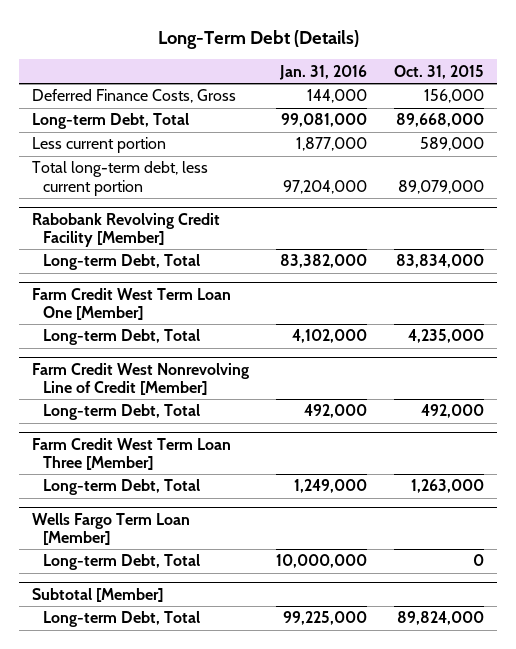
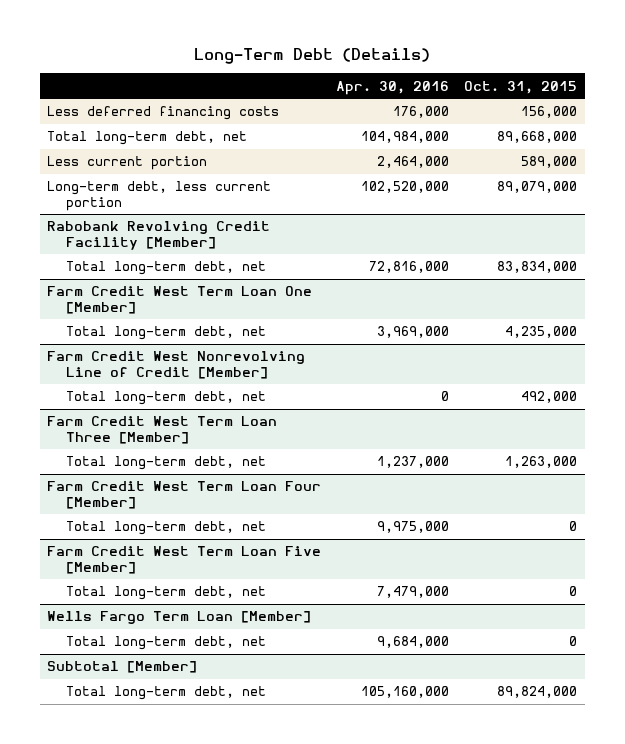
[279,64,368,80] Jan. 31, 2016 -> none
none -> [336,80,450,95] Apr. 30, 2016
[32,89,237,104] Deferred Finance Costs, Gross -> [47,106,280,121] Less deferred financing costs
[32,113,190,130] Long-term Debt, Total -> [47,131,248,146] Total long-term debt, net
[32,161,209,196] Total long-term debt, less current portion -> [47,181,272,211] Long-term debt, less current portion
[43,254,201,271] Long-term Debt, Total -> [66,261,267,276] Total long-term debt, net
[43,329,201,346] Long-term Debt, Total -> [66,326,267,341] Total long-term debt, net
[43,404,201,421] Long-term Debt, Total -> [66,391,267,406] Total long-term debt, net
[43,479,201,496] Long-term Debt, Total -> [66,456,267,471] Total long-term debt, net
none -> [47,481,322,509] Farm Credit West Term Loan Four [Member]
none -> [66,521,267,536] Total long-term debt, net
none -> [47,546,322,574] Farm Credit West Term Loan Five [Member]
none -> [66,586,267,601] Total long-term debt, net
[43,554,201,571] Long-term Debt, Total -> [66,636,267,651] Total long-term debt, net
[43,611,201,628] Long-term Debt, Total -> [66,686,267,701] Total long-term debt, net

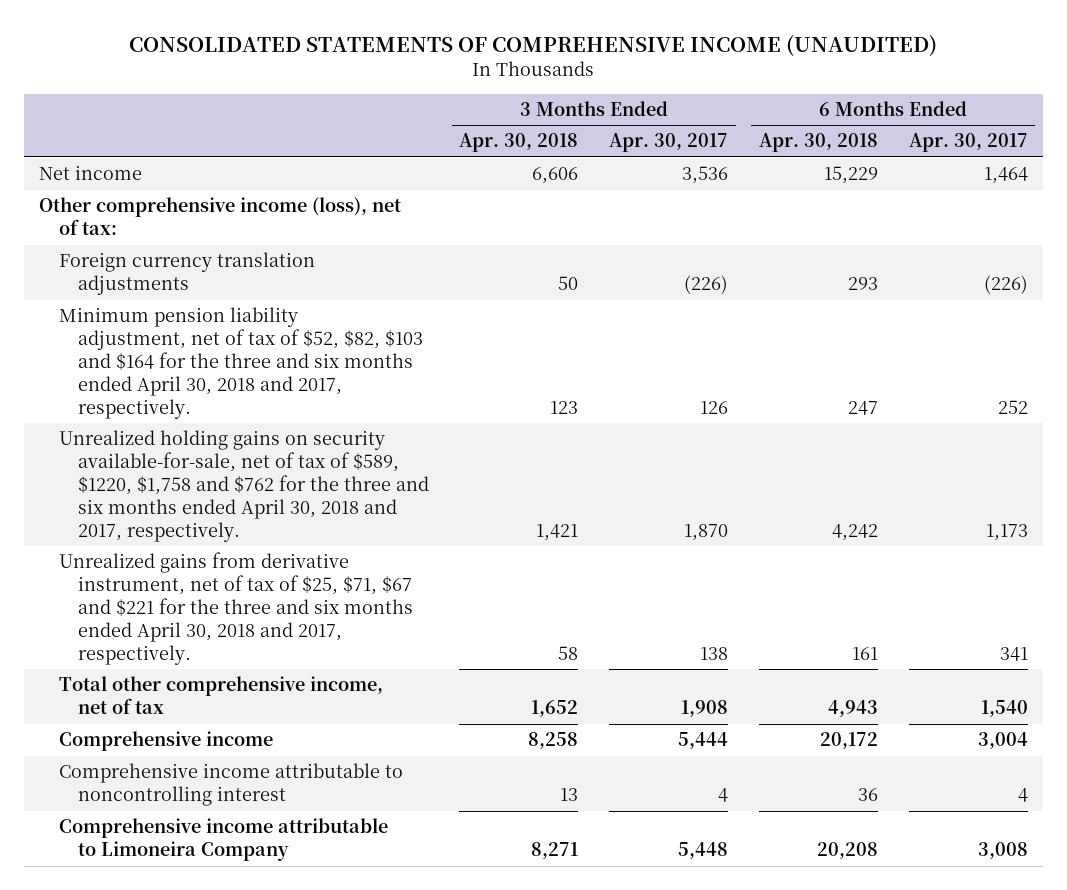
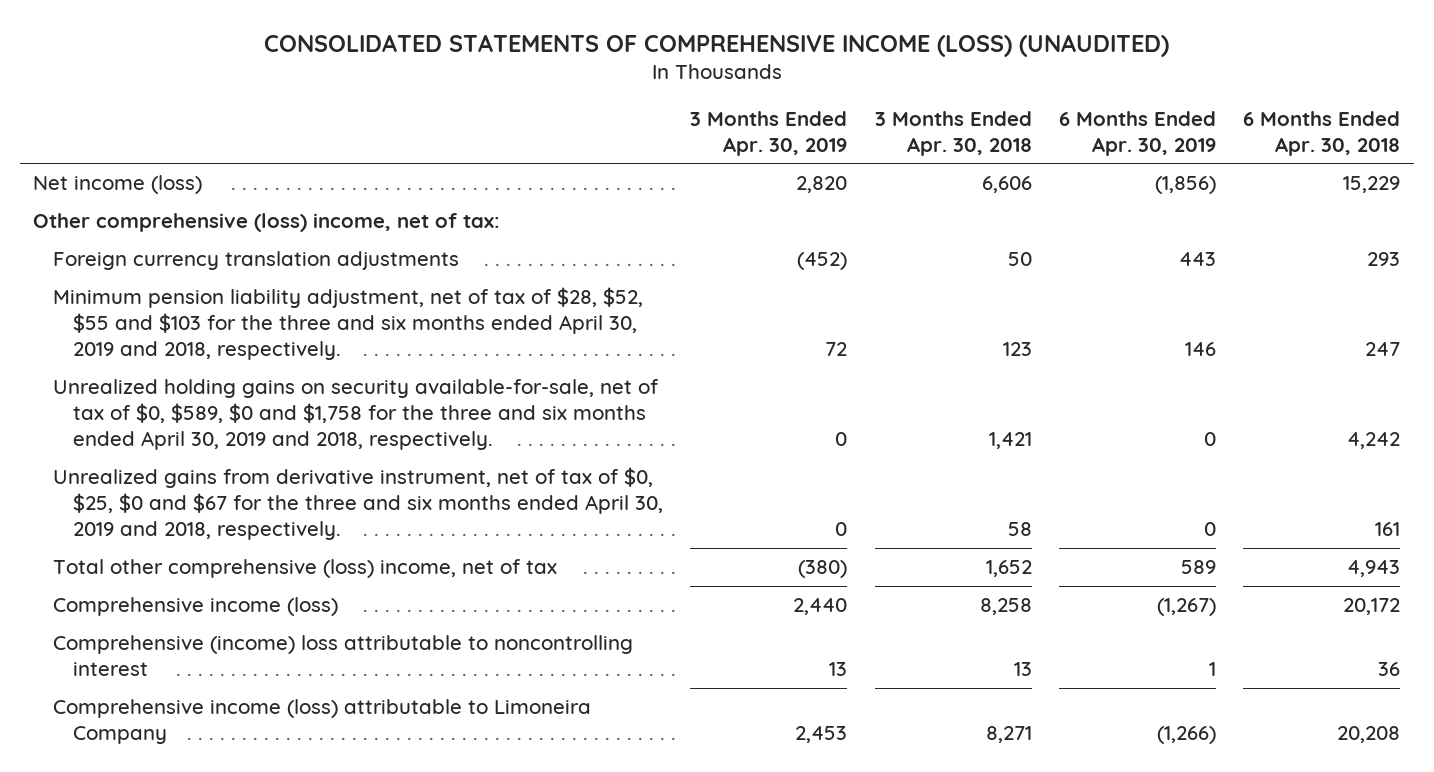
[129,34,938,57] CONSOLIDATED STATEMENTS OF COMPREHENSIVE INCOME (UNAUDITED) -> [263,33,1169,57] CONSOLIDATED STATEMENTS OF COMPREHENSIVE INCOME (LOSS) (UNAUDITED)
[609,133,729,153] Apr. 30, 2017 -> none
[908,133,1028,153] Apr. 30, 2017 -> none
none -> [690,110,848,156] 3 Months Ended Apr. 30, 2019
none -> [1059,110,1217,156] 6 Months Ended Apr. 30, 2019
[39,165,143,181] Net income -> [33,175,203,195] Net income (loss)
[39,197,402,236] Other comprehensive income (loss), net of tax: -> [33,213,501,233] Other comprehensive (loss) income, net of tax:
[58,307,423,420] Minimum pension liability adjustment, net of tax of $52, $82, $103 and $164 for the three and six months ended April 30, 2018 and 2017, respectively. -> [53,287,644,361] Minimum pension liability adjustment, net of tax of $28, $52, $55 and $103 for the three and six months ended April 30, 2019 and 2018, respectively.
[58,430,429,543] Unrealized holding gains on security available-for-sale, net of tax of $589, $1220, $1,758 and $762 for the three and six months ended April 30, 2018 and 2017, respectively. -> [53,379,660,451] Unrealized holding gains on security available-for-sale, net of tax of $0, $589, $0 and $1,758 for the three and six months ended April 30, 2019 and 2018, respectively.
[58,552,413,666] Unrealized gains from derivative instrument, net of tax of $25, $71, $67 and $221 for the three and six months ended April 30, 2018 and 2017, respectively. -> [53,467,663,541] Unrealized gains from derivative instrument, net of tax of $0, $25, $0 and $67 for the three and six months ended April 30, 2019 and 2018, respectively.
[58,676,383,715] Total other comprehensive income, net of tax -> [53,559,558,579] Total other comprehensive (loss) income, net of tax
[58,731,273,752] Comprehensive income -> [53,597,339,617] Comprehensive income (loss)
[58,763,403,807] Comprehensive income attributable to noncontrolling interest -> [53,635,634,677] Comprehensive (income) loss attributable to noncontrolling interest
[58,818,388,862] Comprehensive income attributable to Limoneira Company -> [53,699,592,745] Comprehensive income (loss) attributable to Limoneira Company

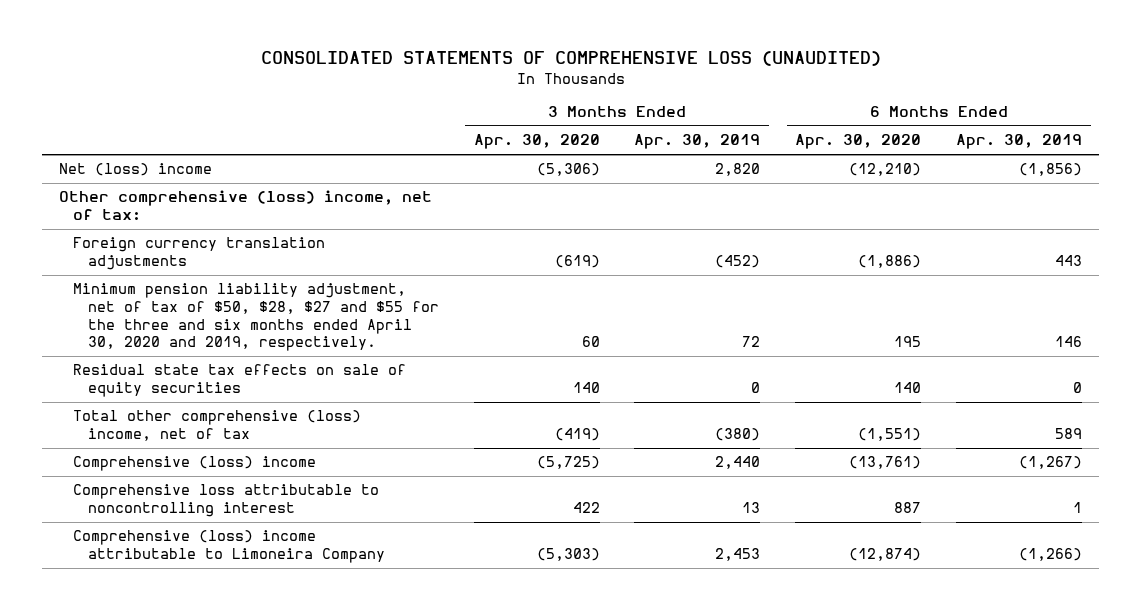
[263,33,1169,57] CONSOLIDATED STATEMENTS OF COMPREHENSIVE INCOME (LOSS) (UNAUDITED) -> [260,51,881,67] CONSOLIDATED STATEMENTS OF COMPREHENSIVE LOSS (UNAUDITED)
[874,110,1032,156] 3 Months Ended Apr. 30, 2018 -> none
[1243,110,1401,156] 6 Months Ended Apr. 30, 2018 -> none
none -> [473,134,600,150] Apr. 30, 2020
none -> [795,134,922,150] Apr. 30, 2020
[33,175,203,195] Net income (loss) -> [59,163,213,177] Net (loss) income
[53,379,660,451] Unrealized holding gains on security available-for-sale, net of tax of $0, $589, $0 and $1,758 for the three and six months ended April 30, 2019 and 2018, respectively. -> none
[53,467,663,541] Unrealized gains from derivative instrument, net of tax of $0, $25, $0 and $67 for the three and six months ended April 30, 2019 and 2018, respectively. -> none
[53,287,644,361] Minimum pension liability adjustment, net of tax of $28, $52, $55 and $103 for the three and six months ended April 30, 2019 and 2018, respectively. -> [73,283,439,352] Minimum pension liability adjustment, net of tax of $50, $28, $27 and $55 for the three and six months ended April 30, 2020 and 2019, respectively.
none -> [73,364,407,398] Residual state tax effects on sale of equity securities
[53,597,339,617] Comprehensive income (loss) -> [73,456,317,472] Comprehensive (loss) income
[53,635,634,677] Comprehensive (income) loss attributable to noncontrolling interest -> [73,484,380,518] Comprehensive loss attributable to noncontrolling interest
[53,699,592,745] Comprehensive income (loss) attributable to Limoneira Company -> [73,530,385,564] Comprehensive (loss) income attributable to Limoneira Company

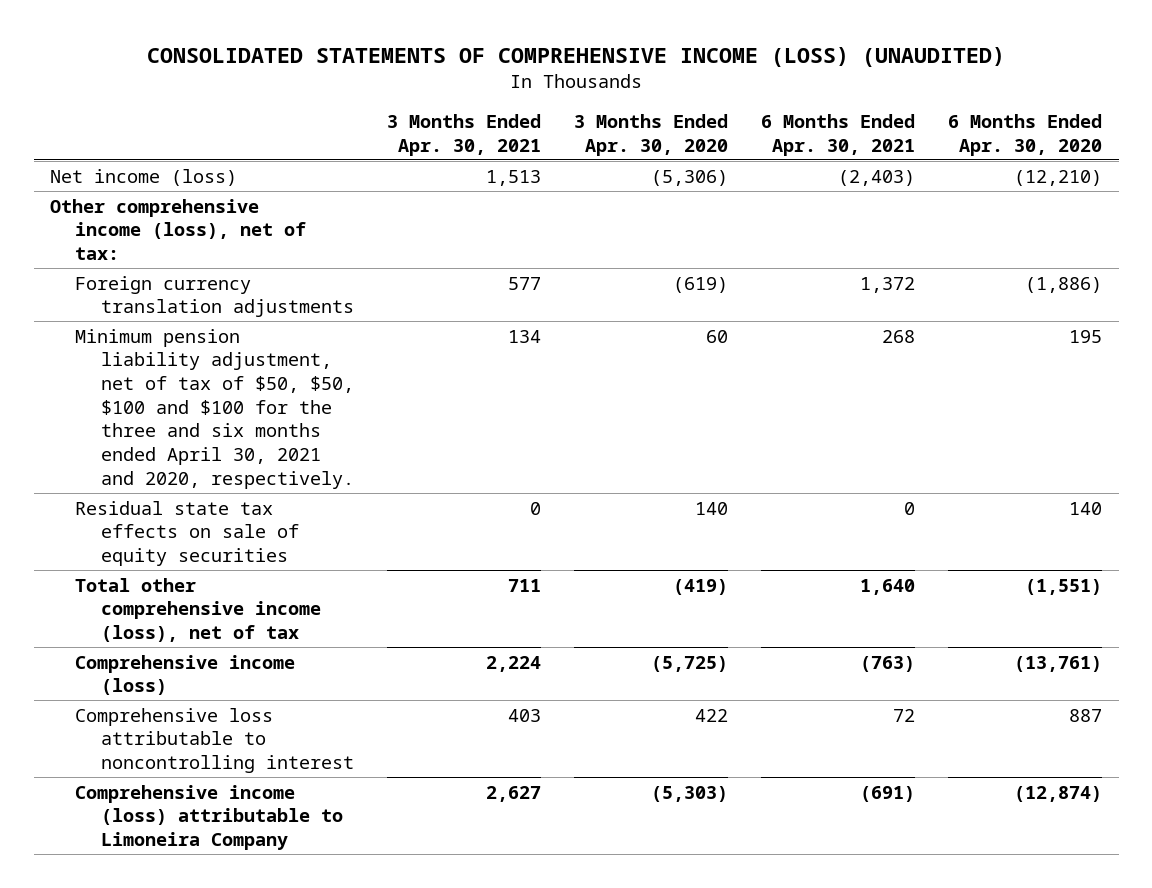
[260,51,881,67] CONSOLIDATED STATEMENTS OF COMPREHENSIVE LOSS (UNAUDITED) -> [147,46,1006,67] CONSOLIDATED STATEMENTS OF COMPREHENSIVE INCOME (LOSS) (UNAUDITED)
[634,134,761,150] Apr. 30, 2019 -> none
[956,134,1083,150] Apr. 30, 2019 -> none
none -> [386,113,541,156] 3 Months Ended Apr. 30, 2021
none -> [761,113,916,156] 6 Months Ended Apr. 30, 2021
[59,163,213,177] Net (loss) income -> [50,168,238,186] Net income (loss)
[59,190,433,222] Other comprehensive (loss) income, net of tax: -> [50,198,307,260] Other comprehensive income (loss), net of tax:
[73,283,439,352] Minimum pension liability adjustment, net of tax of $50, $28, $27 and $55 for the three and six months ended April 30, 2020 and 2019, respectively. -> [75,328,354,489] Minimum pension liability adjustment, net of tax of $50, $50, $100 and $100 for the three and six months ended April 30, 2021 and 2020, respectively.
[73,410,362,442] Total other comprehensive (loss) income, net of tax -> [75,577,321,642] Total other comprehensive income (loss), net of tax
[73,456,317,472] Comprehensive (loss) income -> [75,654,296,696] Comprehensive income (loss)
[73,530,385,564] Comprehensive (loss) income attributable to Limoneira Company -> [75,784,343,850] Comprehensive income (loss) attributable to Limoneira Company

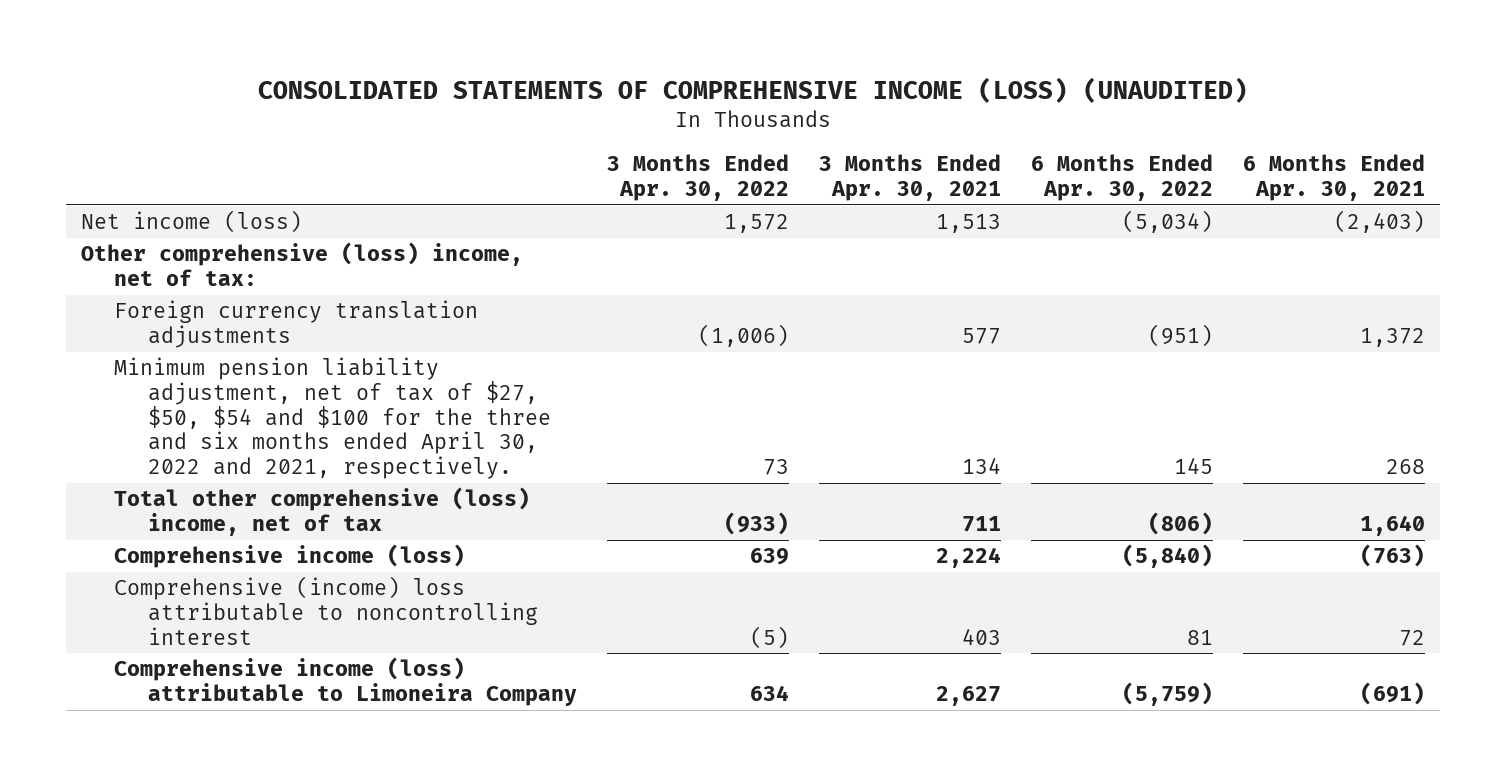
[574,113,729,156] 3 Months Ended Apr. 30, 2020 -> none
[948,113,1103,156] 6 Months Ended Apr. 30, 2020 -> none
none -> [606,154,789,201] 3 Months Ended Apr. 30, 2022
none -> [1031,154,1214,201] 6 Months Ended Apr. 30, 2022
[50,198,307,260] Other comprehensive income (loss), net of tax: -> [81,242,524,287] Other comprehensive (loss) income, net of tax:
[75,500,299,566] Residual state tax effects on sale of equity securities -> none
[75,328,354,489] Minimum pension liability adjustment, net of tax of $50, $50, $100 and $100 for the three and six months ended April 30, 2021 and 2020, respectively. -> [114,357,551,479] Minimum pension liability adjustment, net of tax of $27, $50, $54 and $100 for the three and six months ended April 30, 2022 and 2021, respectively.
[75,577,321,642] Total other comprehensive income (loss), net of tax -> [114,487,531,537] Total other comprehensive (loss) income, net of tax
[75,707,354,773] Comprehensive loss attributable to noncontrolling interest -> [114,576,538,645] Comprehensive (income) loss attributable to noncontrolling interest

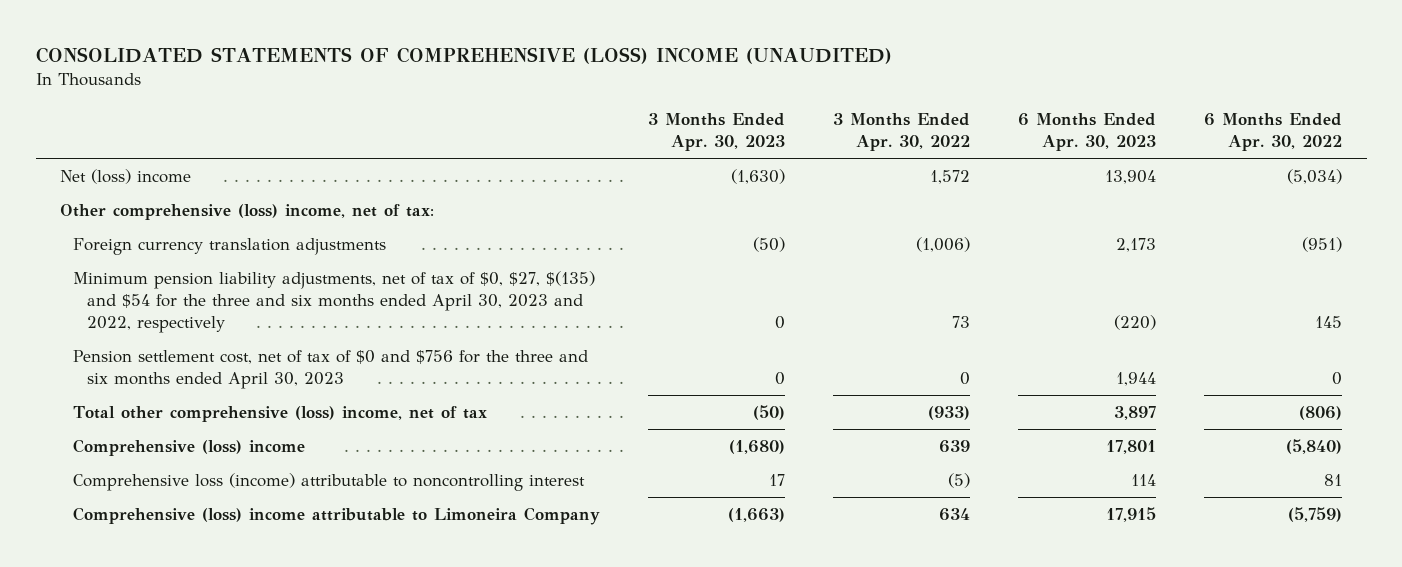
[258,76,1249,103] CONSOLIDATED STATEMENTS OF COMPREHENSIVE INCOME (LOSS) (UNAUDITED) -> [35,47,892,65] CONSOLIDATED STATEMENTS OF COMPREHENSIVE (LOSS) INCOME (UNAUDITED)
[819,154,1002,201] 3 Months Ended Apr. 30, 2021 -> none
[1243,154,1426,201] 6 Months Ended Apr. 30, 2021 -> none
none -> [648,113,786,151] 3 Months Ended Apr. 30, 2023
none -> [1018,113,1157,151] 6 Months Ended Apr. 30, 2023
[81,210,303,234] Net income (loss) -> [59,169,191,185] Net (loss) income
[114,357,551,479] Minimum pension liability adjustment, net of tax of $27, $50, $54 and $100 for the three and six months ended April 30, 2022 and 2021, respectively. -> [73,271,596,333] Minimum pension liability adjustments, net of tax of $0, $27, $(135) and $54 for the three and six months ended April 30, 2023 and 2022, respectively
none -> [73,350,589,389] Pension settlement cost, net of tax of $0 and $756 for the three and six months ended April 30, 2023
[114,544,466,569] Comprehensive income (loss) -> [73,439,306,457] Comprehensive (loss) income
[114,576,538,645] Comprehensive (income) loss attributable to noncontrolling interest -> [73,473,586,492] Comprehensive loss (income) attributable to noncontrolling interest
[114,657,577,707] Comprehensive income (loss) attributable to Limoneira Company -> [73,507,601,526] Comprehensive (loss) income attributable to Limoneira Company

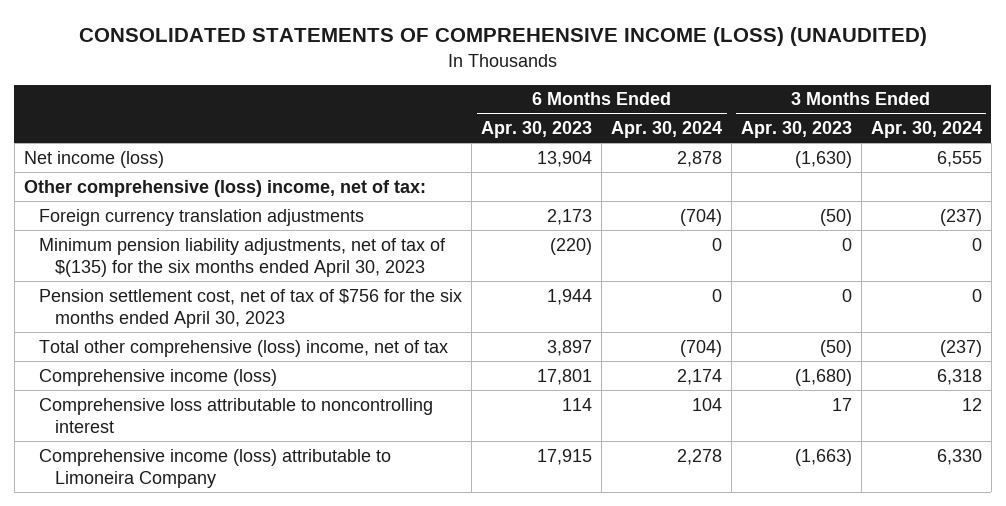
[35,47,892,65] CONSOLIDATED STATEMENTS OF COMPREHENSIVE (LOSS) INCOME (UNAUDITED) -> [78,27,927,47] CONSOLIDATED STATEMENTS OF COMPREHENSIVE INCOME (LOSS) (UNAUDITED)
[833,113,971,151] 3 Months Ended Apr. 30, 2022 -> none
[1204,113,1343,151] 6 Months Ended Apr. 30, 2022 -> none
none -> [611,121,723,139] Apr. 30, 2024
none -> [870,121,982,139] Apr. 30, 2024
[59,169,191,185] Net (loss) income -> [23,150,164,168] Net income (loss)
[73,271,596,333] Minimum pension liability adjustments, net of tax of $0, $27, $(135) and $54 for the three and six months ended April 30, 2023 and 2022, respectively -> [39,237,447,277] Minimum pension liability adjustments, net of tax of $(135) for the six months ended April 30, 2023
[73,350,589,389] Pension settlement cost, net of tax of $0 and $756 for the three and six months ended April 30, 2023 -> [39,288,463,328] Pension settlement cost, net of tax of $756 for the six months ended April 30, 2023
[73,439,306,457] Comprehensive (loss) income -> [39,368,278,386] Comprehensive income (loss)
[73,473,586,492] Comprehensive loss (income) attributable to noncontrolling interest -> [39,397,434,433] Comprehensive loss attributable to noncontrolling interest
[73,507,601,526] Comprehensive (loss) income attributable to Limoneira Company -> [39,448,392,488] Comprehensive income (loss) attributable to Limoneira Company

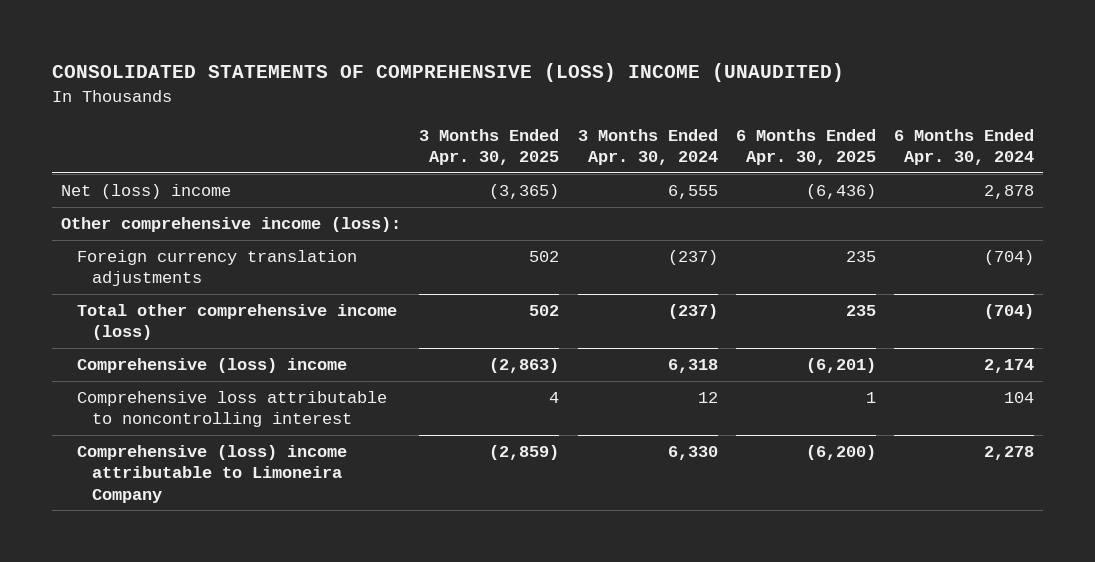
[78,27,927,47] CONSOLIDATED STATEMENTS OF COMPREHENSIVE INCOME (LOSS) (UNAUDITED) -> [51,63,844,83] CONSOLIDATED STATEMENTS OF COMPREHENSIVE (LOSS) INCOME (UNAUDITED)
[481,121,593,139] Apr. 30, 2023 -> none
[740,121,852,139] Apr. 30, 2023 -> none
none -> [419,128,560,165] 3 Months Ended Apr. 30, 2025
none -> [735,128,876,165] 6 Months Ended Apr. 30, 2025
[23,150,164,168] Net income (loss) -> [61,183,232,199] Net (loss) income
[23,179,426,197] Other comprehensive (loss) income, net of tax: -> [61,216,402,232] Other comprehensive income (loss):
[39,237,447,277] Minimum pension liability adjustments, net of tax of $(135) for the six months ended April 30, 2023 -> none
[39,288,463,328] Pension settlement cost, net of tax of $756 for the six months ended April 30, 2023 -> none
[39,339,449,357] Total other comprehensive (loss) income, net of tax -> [76,303,397,341] Total other comprehensive income (loss)
[39,368,278,386] Comprehensive income (loss) -> [76,357,347,373] Comprehensive (loss) income
[39,448,392,488] Comprehensive income (loss) attributable to Limoneira Company -> [76,444,347,503] Comprehensive (loss) income attributable to Limoneira Company

